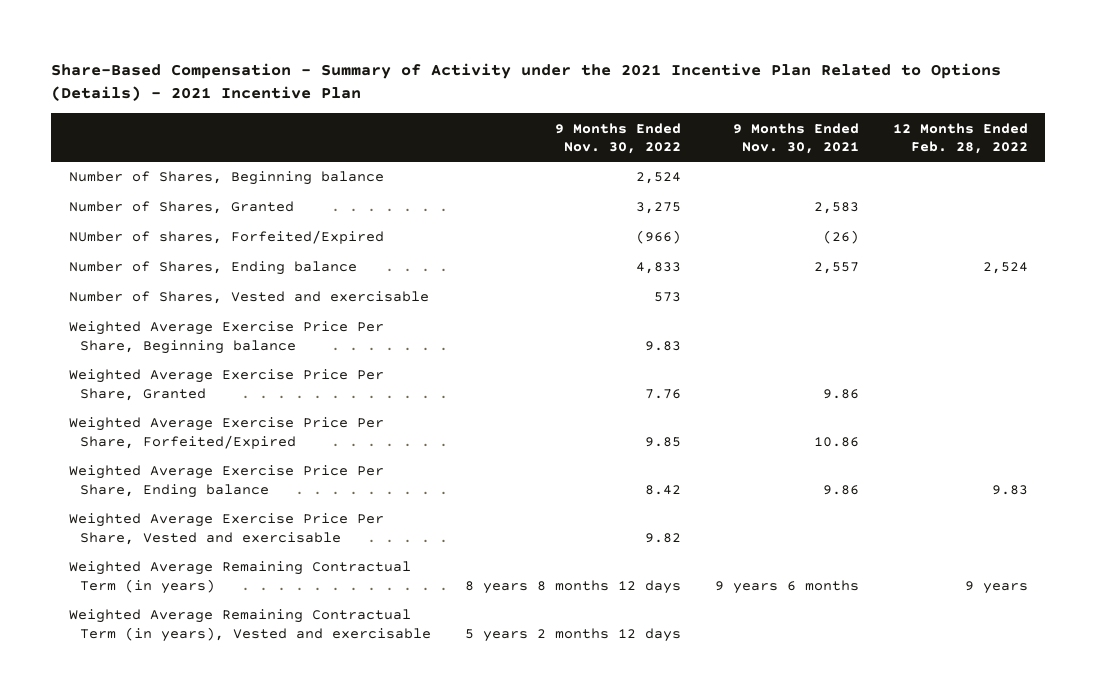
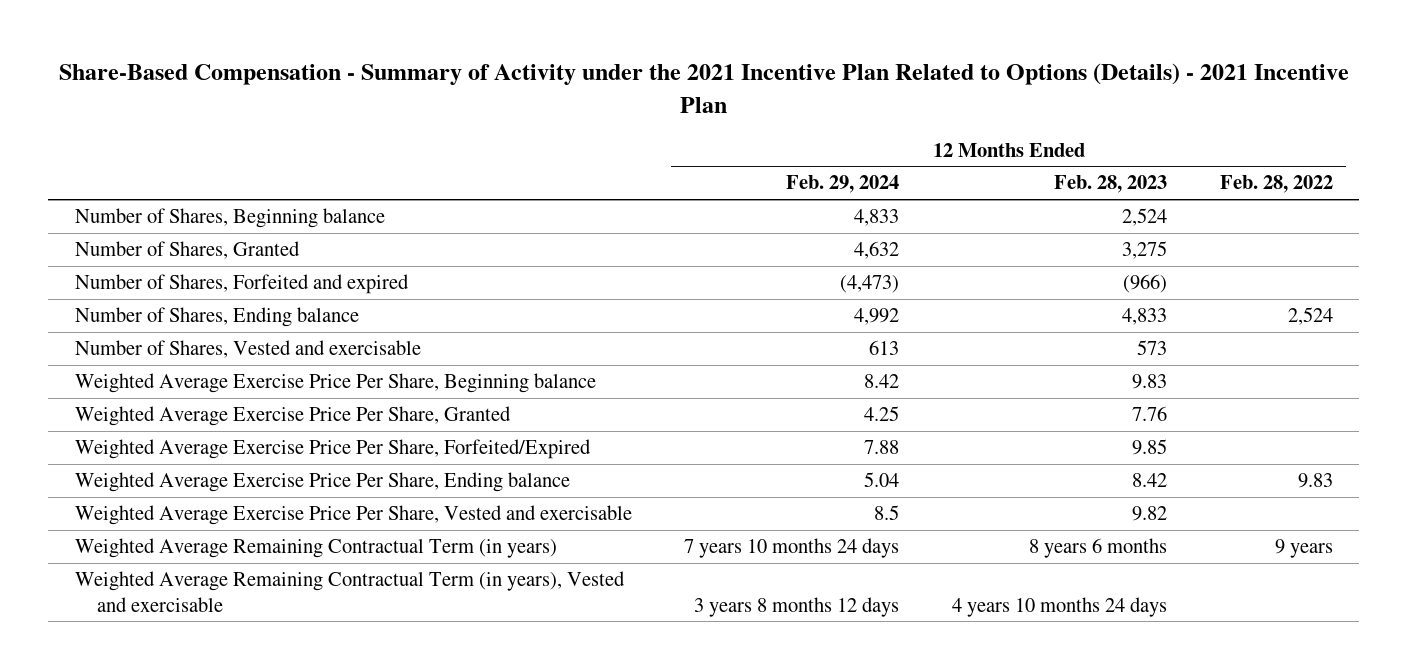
[554,122,681,154] 9 Months Ended Nov. 30, 2022 -> none
[732,122,859,154] 9 Months Ended Nov. 30, 2021 -> none
none -> [786,175,900,194] Feb. 29, 2024
none -> [1054,175,1168,194] Feb. 28, 2023
[68,230,384,245] NUmber of shares, Forfeited/Expired -> [74,274,409,295] Number of Shares, Forfeited and expired

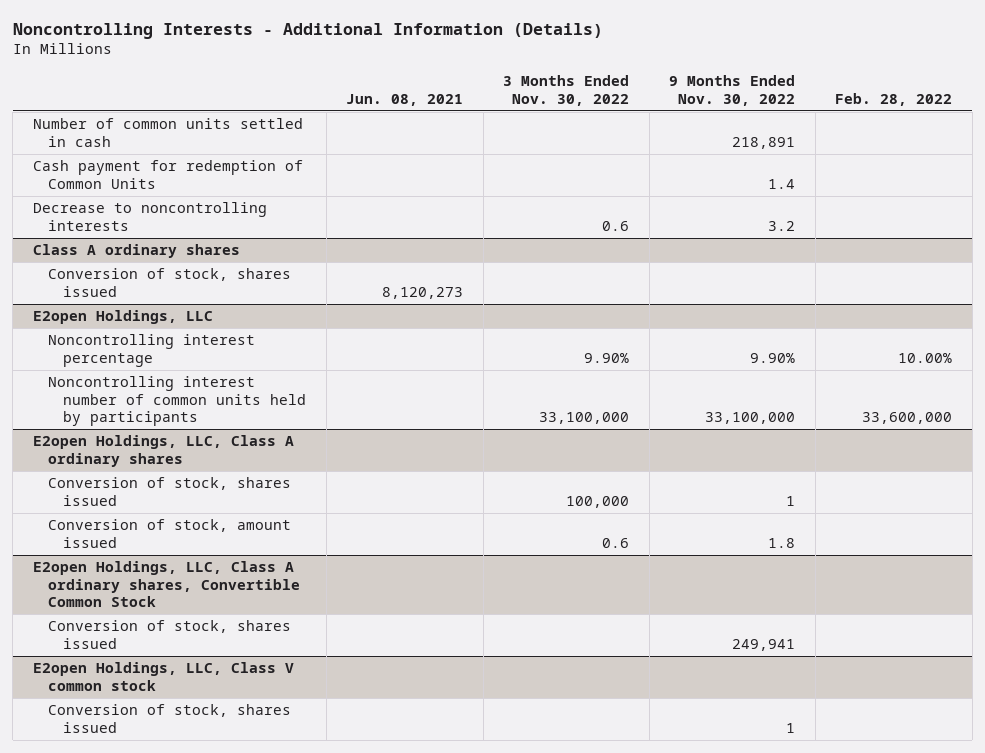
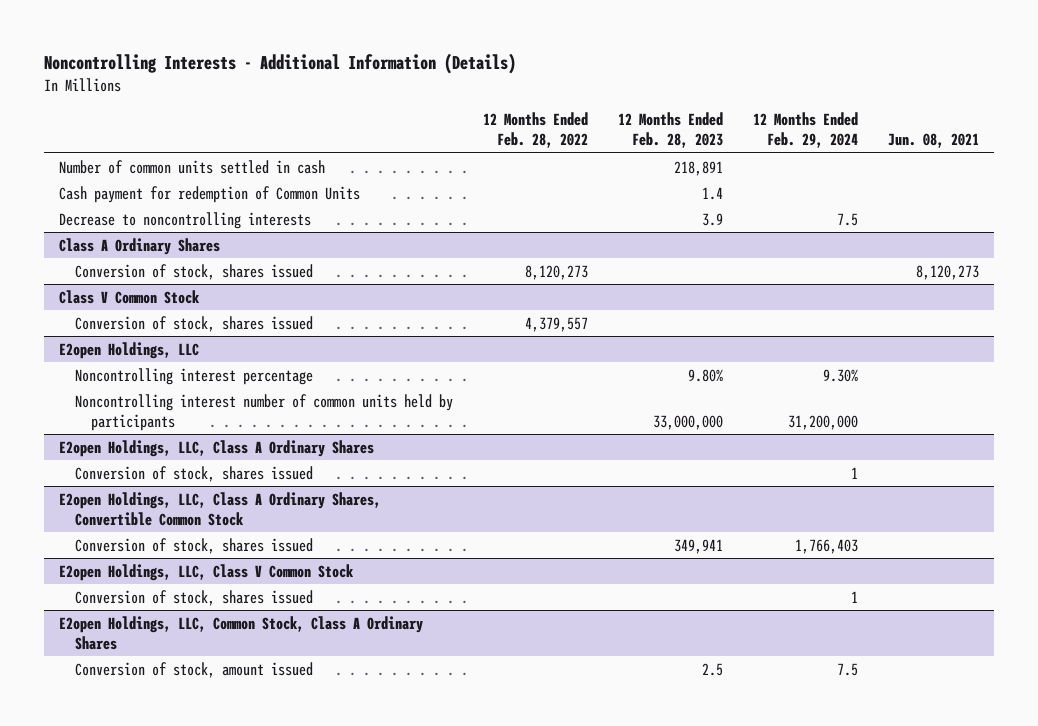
[503,75,630,106] 3 Months Ended Nov. 30, 2022 -> none
[669,75,796,106] 9 Months Ended Nov. 30, 2022 -> none
[835,92,953,106] Feb. 28, 2022 -> none
none -> [482,112,588,149] 12 Months Ended Feb. 28, 2022
none -> [617,112,723,149] 12 Months Ended Feb. 28, 2023
none -> [752,112,858,149] 12 Months Ended Feb. 29, 2024
[32,244,240,259] Class A ordinary shares -> [59,237,221,255] Class A Ordinary Shares
none -> [59,289,201,304] Class V Common Stock
none -> [74,315,313,332] Conversion of stock, shares issued
[32,435,294,467] E2open Holdings, LLC, Class A ordinary shares -> [59,439,375,457] E2open Holdings, LLC, Class A Ordinary Shares
[47,519,291,548] Conversion of stock, amount issued -> none
[32,561,300,608] E2open Holdings, LLC, Class A ordinary shares, Convertible Common Stock -> [59,491,382,526] E2open Holdings, LLC, Class A Ordinary Shares, Convertible Common Stock
[32,662,294,691] E2open Holdings, LLC, Class V common stock -> [59,563,355,581] E2open Holdings, LLC, Class V Common Stock
none -> [59,615,424,650] E2open Holdings, LLC, Common Stock, Class A Ordinary Shares
none -> [74,661,313,678] Conversion of stock, amount issued

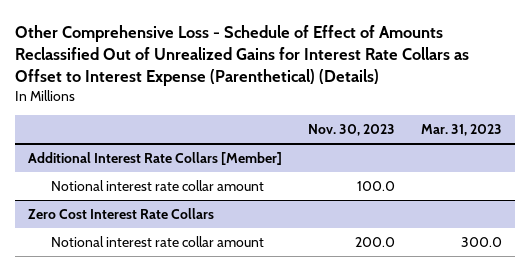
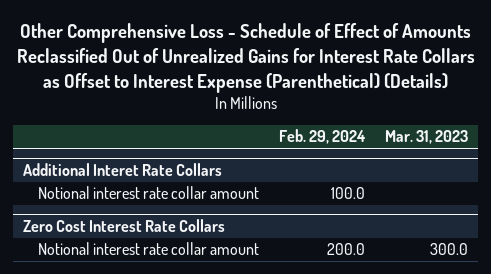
[308,124,396,137] Nov. 30, 2023 -> none
none -> [278,129,366,145] Feb. 29, 2024
[28,151,283,165] Additional Interest Rate Collars [Member] -> [23,162,223,176] Additional Interet Rate Collars

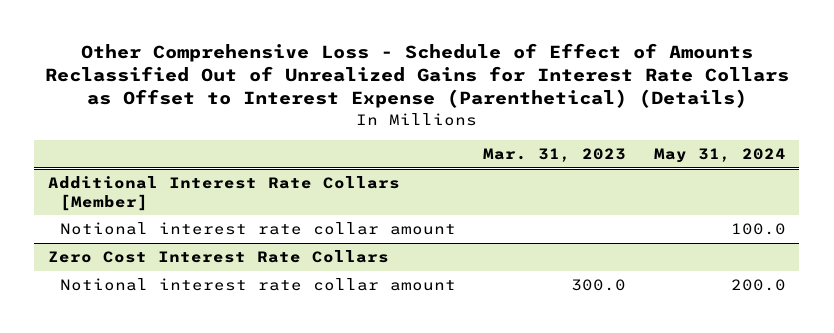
[278,129,366,145] Feb. 29, 2024 -> none
none -> [653,147,786,163] May 31, 2024
[23,162,223,176] Additional Interet Rate Collars -> [47,176,400,211] Additional Interest Rate Collars [Member]

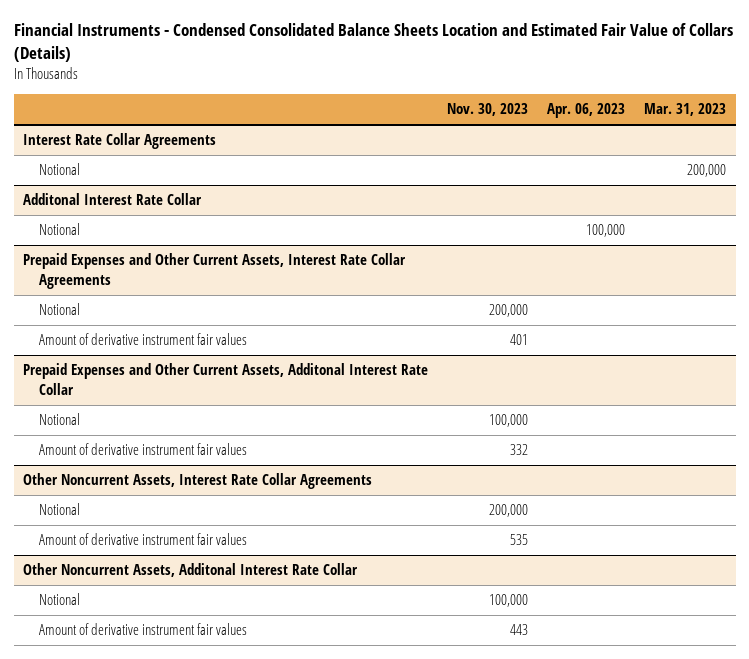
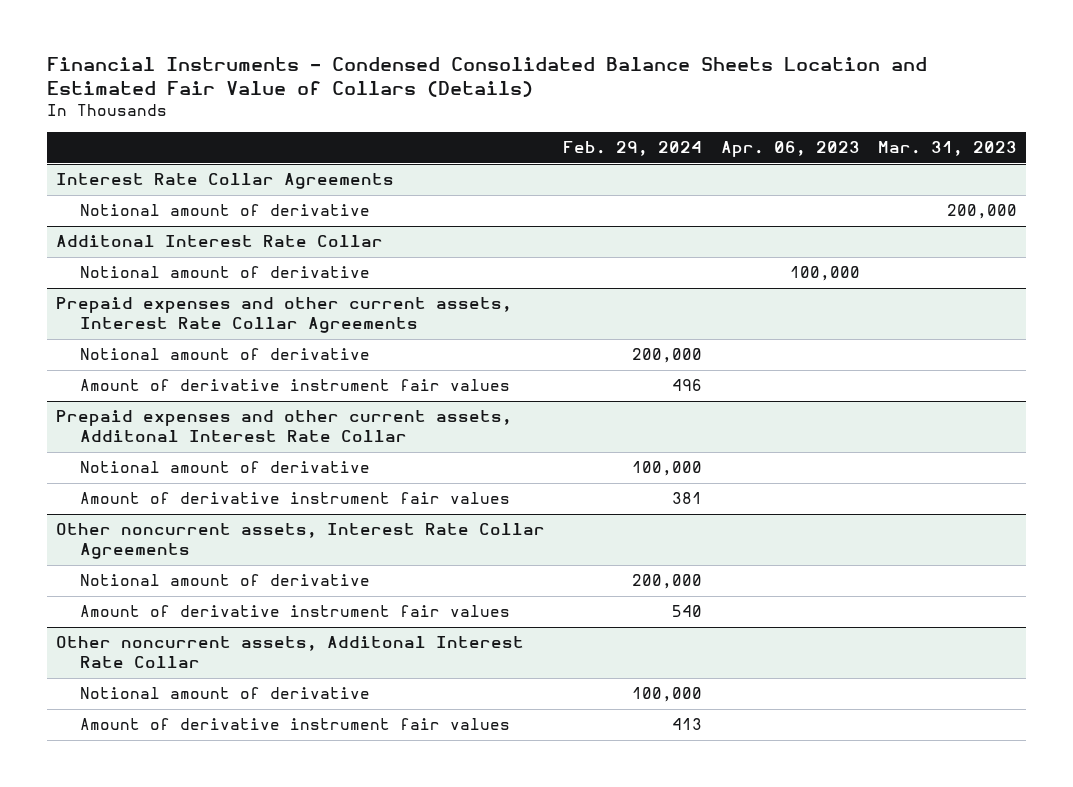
[447,103,529,117] Nov. 30, 2023 -> none
none -> [563,141,703,157] Feb. 29, 2024
[38,163,80,176] Notional -> [80,204,371,217] Notional amount of derivative
[38,223,80,236] Notional -> [80,266,371,279] Notional amount of derivative
[23,253,407,289] Prepaid Expenses and Other Current Assets, Interest Rate Collar Agreements -> [55,297,512,334] Prepaid expenses and other current assets, Interest Rate Collar Agreements
[38,303,80,316] Notional -> [80,348,371,361] Notional amount of derivative
[23,363,429,395] Prepaid Expenses and Other Current Assets, Additonal Interest Rate Collar -> [55,410,512,443] Prepaid expenses and other current assets, Additonal Interest Rate Collar
[38,413,80,426] Notional -> [80,461,371,474] Notional amount of derivative
[23,473,373,490] Other Noncurrent Assets, Interest Rate Collar Agreements -> [55,523,545,560] Other noncurrent assets, Interest Rate Collar Agreements
[38,503,80,516] Notional -> [80,574,371,587] Notional amount of derivative
[23,563,359,578] Other Noncurrent Assets, Additonal Interest Rate Collar -> [55,636,524,669] Other noncurrent assets, Additonal Interest Rate Collar
[38,593,80,606] Notional -> [80,687,371,700] Notional amount of derivative

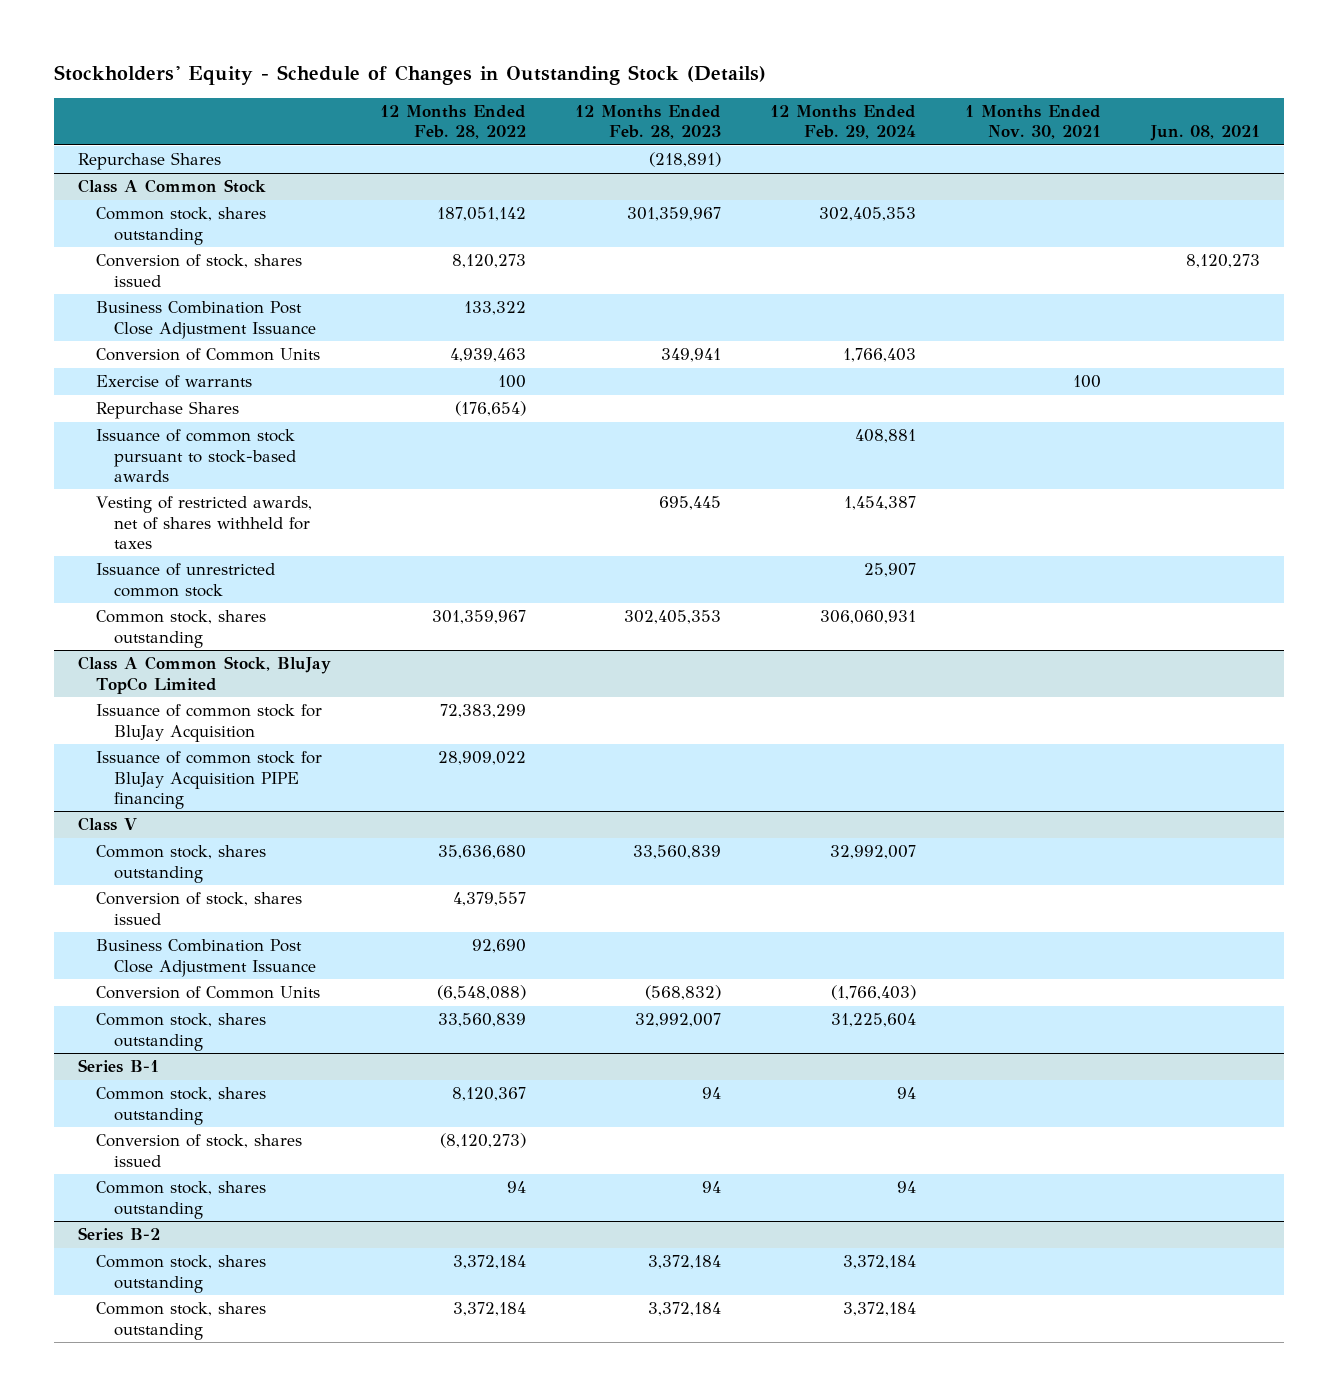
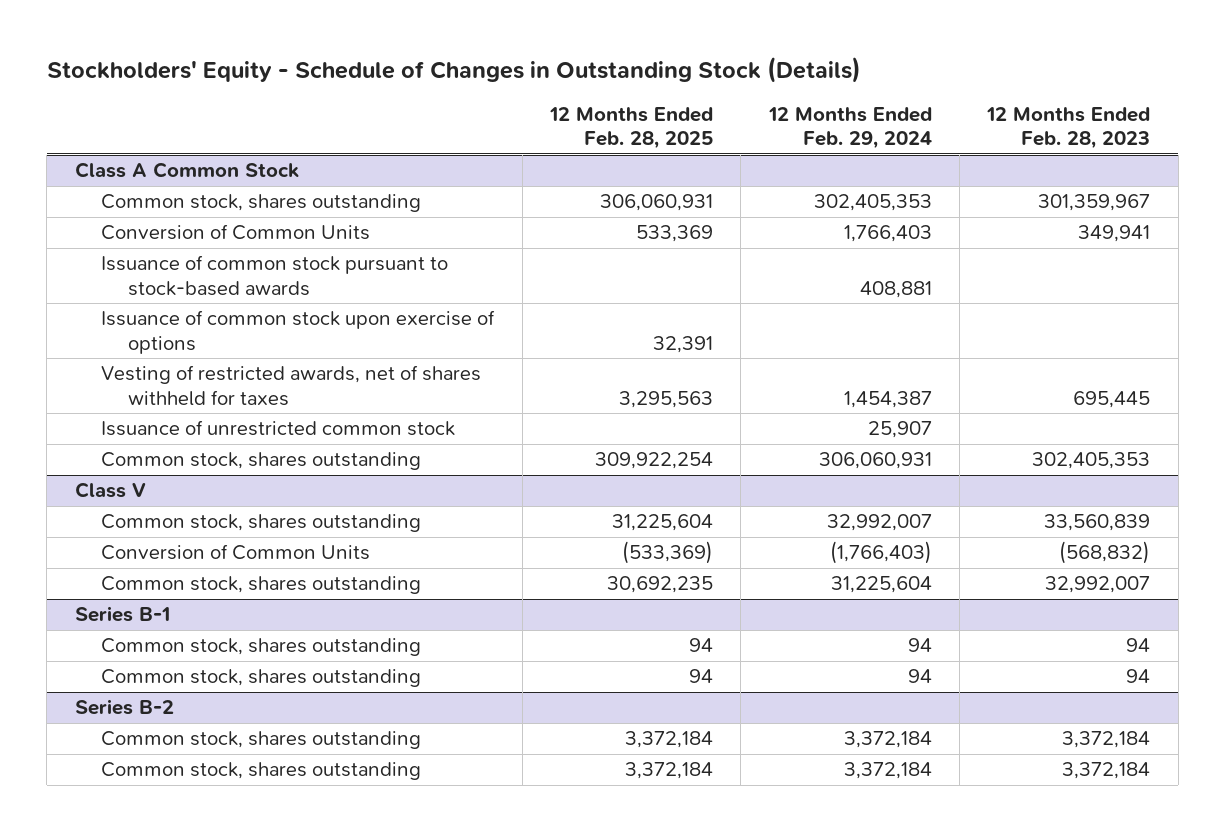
[380,105,527,140] 12 Months Ended Feb. 28, 2022 -> none
[965,105,1102,140] 1 Months Ended Nov. 30, 2021 -> none
[1149,125,1260,142] Jun. 08, 2021 -> none
none -> [548,107,713,150] 12 Months Ended Feb. 28, 2025
[78,152,222,171] Repurchase Shares -> none
[96,254,303,287] Conversion of stock, shares issued -> none
[96,301,317,339] Business Combination Post Close Adjustment Issuance -> none
[96,375,253,389] Exercise of warrants -> none
[96,401,240,420] Repurchase Shares -> none
none -> [101,310,496,354] Issuance of common stock upon exercise of options
[78,656,332,694] Class A Common Stock, BluJay TopCo Limited -> none
[96,704,323,742] Issuance of common stock for BluJay Acquisition -> none
[96,751,323,809] Issuance of common stock for BluJay Acquisition PIPE financing -> none
[96,892,303,925] Conversion of stock, shares issued -> none
[96,939,317,977] Business Combination Post Close Adjustment Issuance -> none
[96,1134,303,1167] Conversion of stock, shares issued -> none

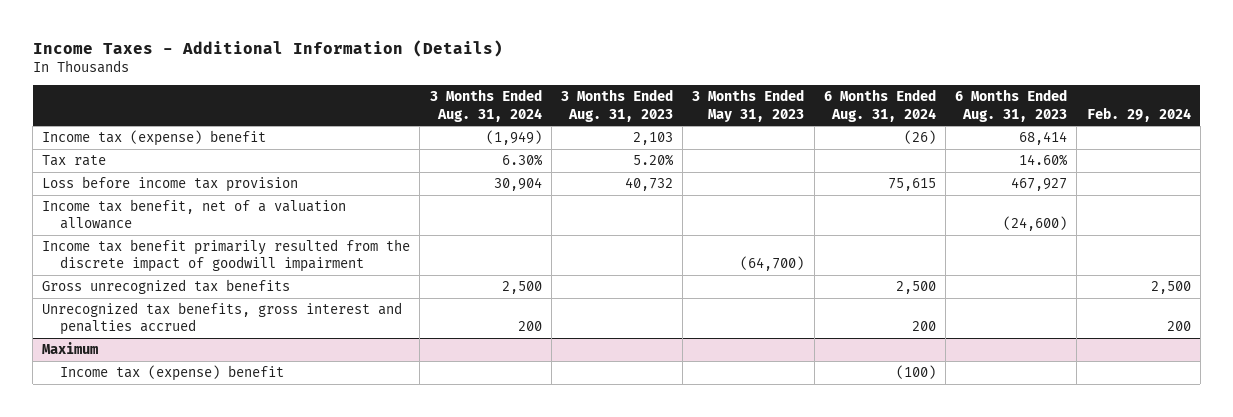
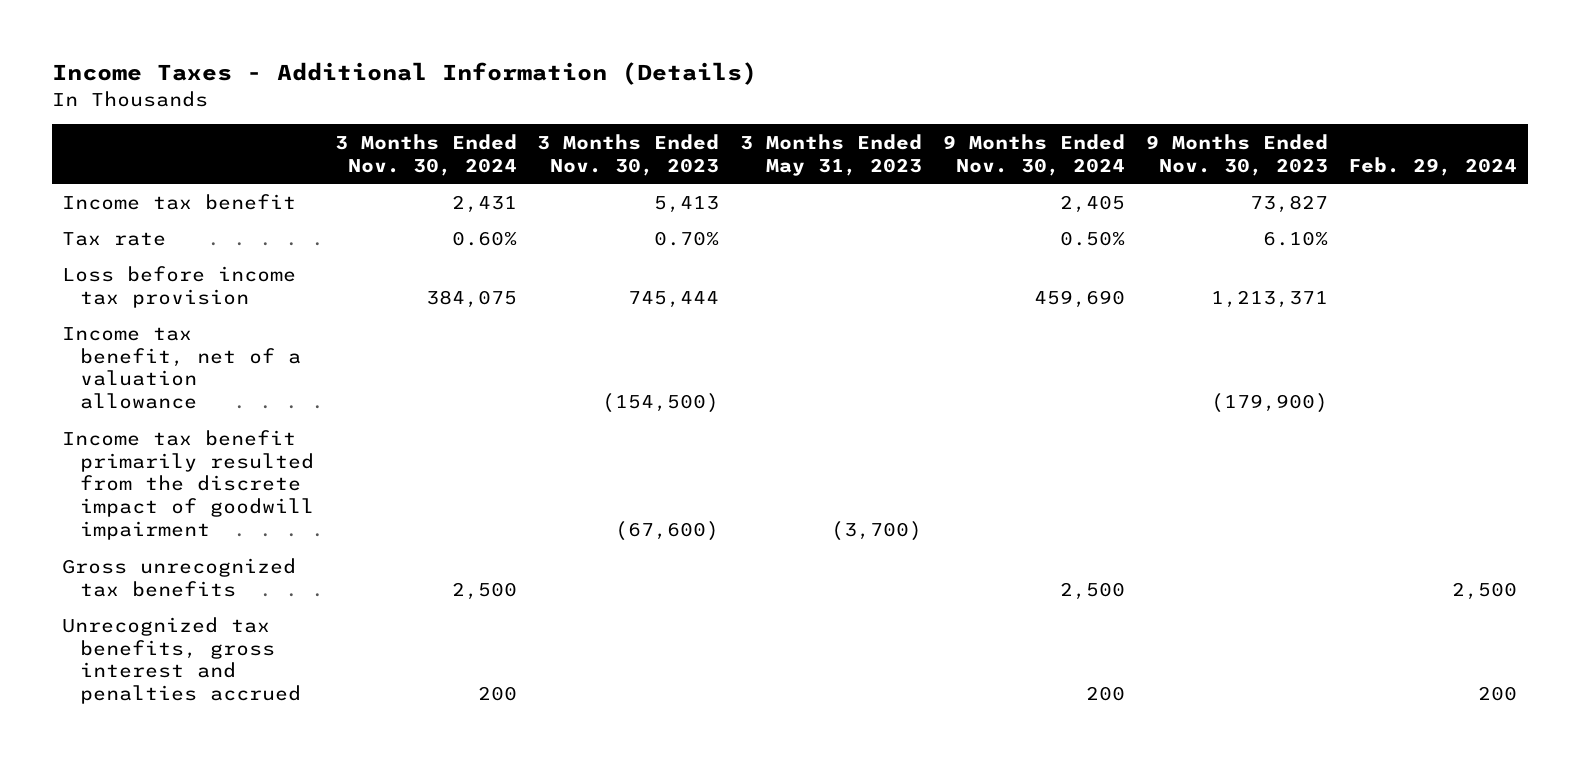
[429,89,542,122] 3 Months Ended Aug. 31, 2024 -> none
[561,89,674,122] 3 Months Ended Aug. 31, 2023 -> none
[823,89,936,122] 6 Months Ended Aug. 31, 2024 -> none
[955,89,1068,122] 6 Months Ended Aug. 31, 2023 -> none
none -> [334,133,517,176] 3 Months Ended Nov. 30, 2024
none -> [537,133,720,176] 3 Months Ended Nov. 30, 2023
none -> [942,133,1125,176] 9 Months Ended Nov. 30, 2024
none -> [1145,133,1328,176] 9 Months Ended Nov. 30, 2023
[42,130,267,147] Income tax (expense) benefit -> [61,193,296,210] Income tax benefit
[740,256,805,272] (64,700) -> [831,521,923,542] (3,700)
[42,342,99,355] Maximum -> none
[60,365,285,382] Income tax (expense) benefit -> none

